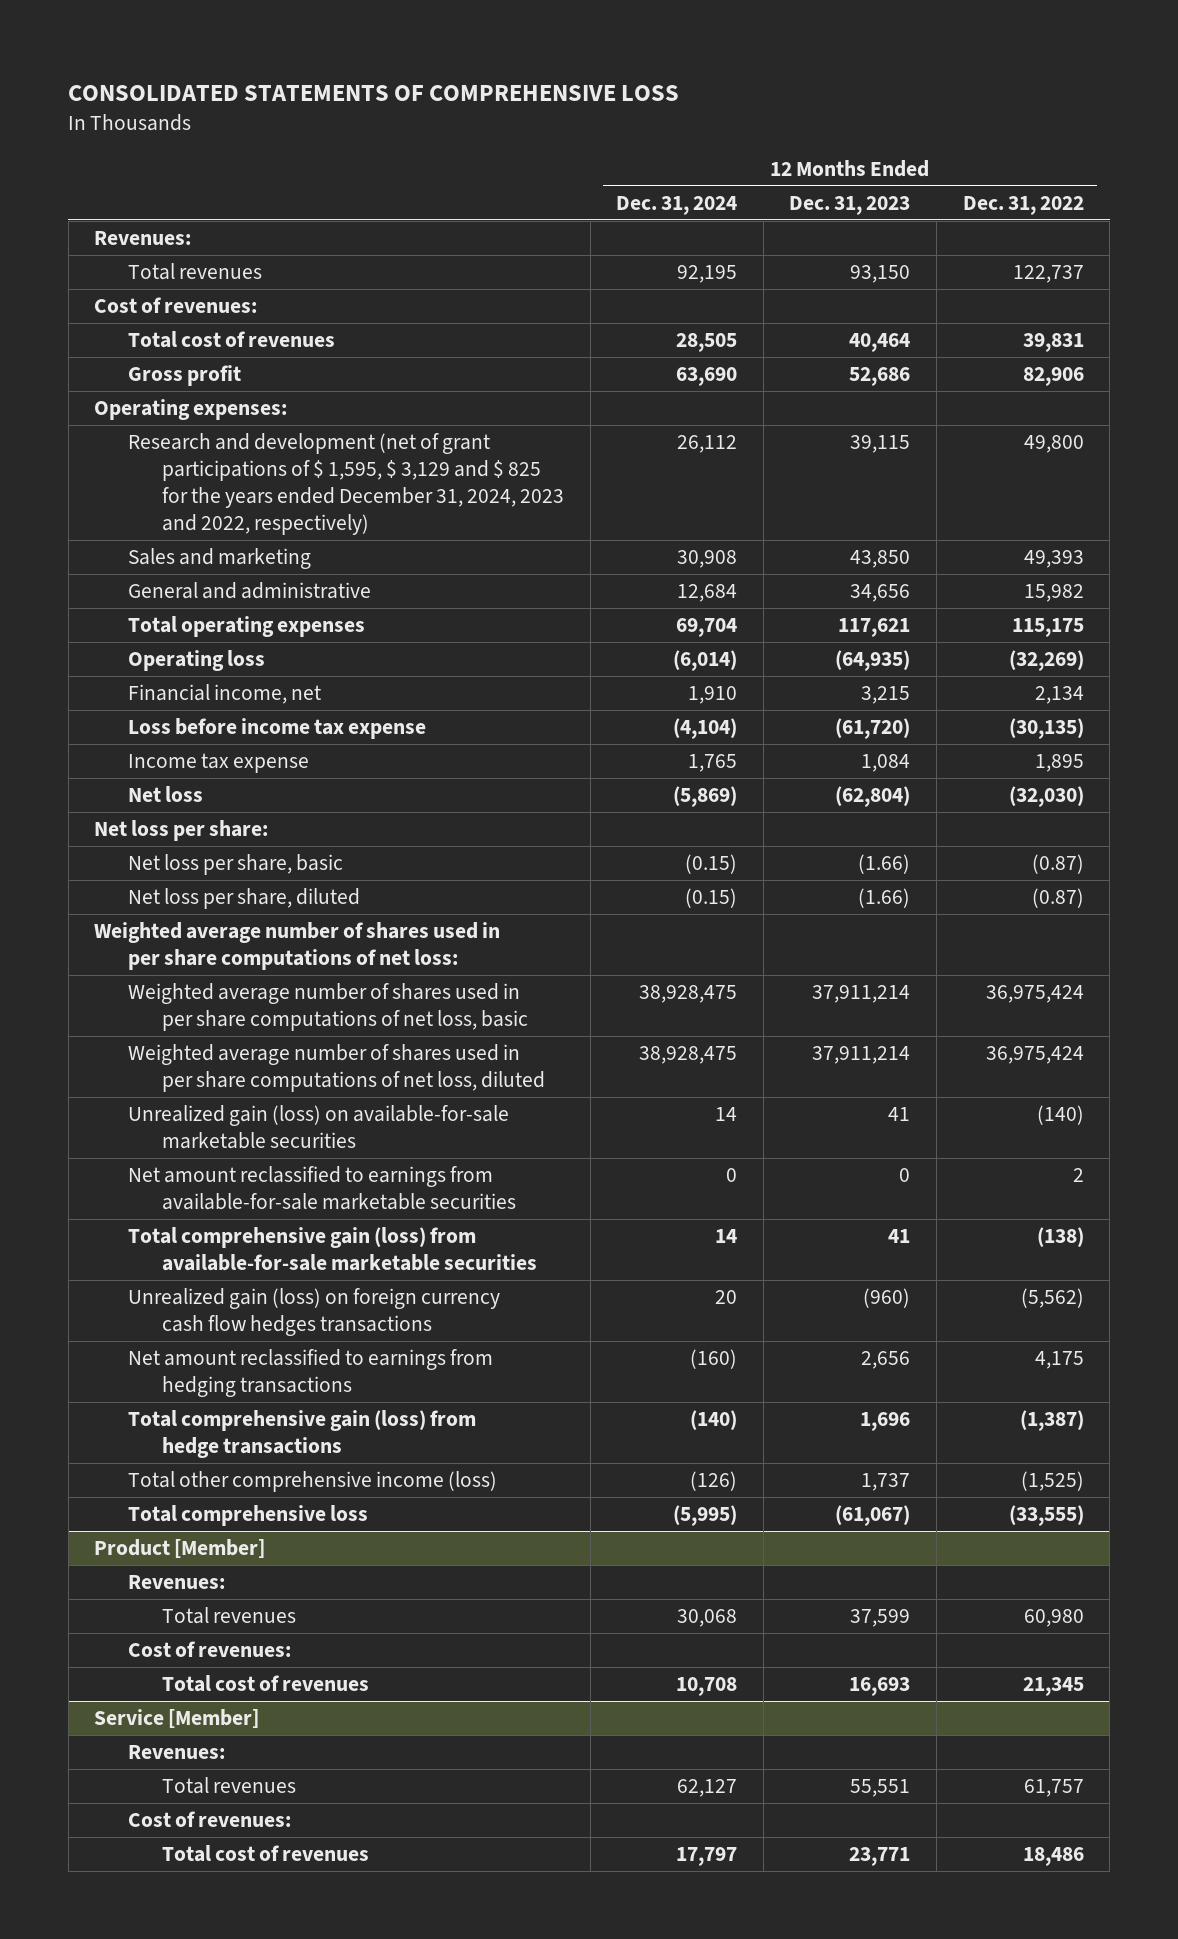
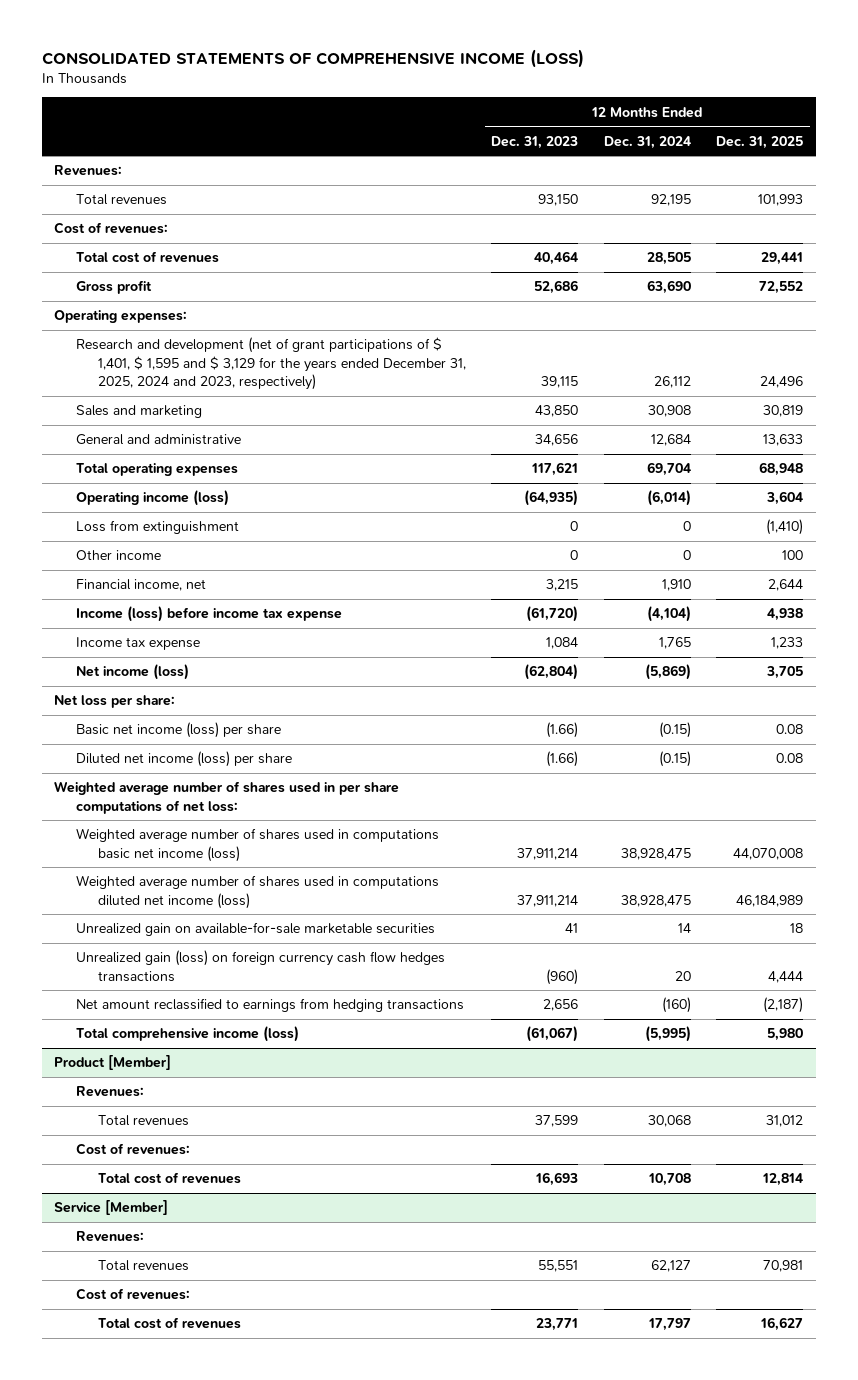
[68,85,680,102] CONSOLIDATED STATEMENTS OF COMPREHENSIVE LOSS -> [41,48,584,68] CONSOLIDATED STATEMENTS OF COMPREHENSIVE INCOME (LOSS)
[962,195,1084,215] Dec. 31, 2022 -> none
none -> [716,135,804,149] Dec. 31, 2025
[128,433,565,536] Research and development (net of grant participations of $ 1,595, $ 3,129 and $ 825 for the years ended December 31, 2024, 2023 and 2022, respectively) -> [76,337,466,391] Research and development (net of grant participations of $ 1,401, $ 1,595 and $ 3,129 for the years ended December 31, 2025, 2024 and 2023, respectively)
[128,650,266,672] Operating loss -> [76,490,230,507] Operating income (loss)
none -> [76,520,240,535] Loss from extinguishment
none -> [76,550,162,561] Other income
[128,718,427,740] Loss before income tax expense -> [76,606,343,623] Income (loss) before income tax expense
[128,786,204,803] Net loss -> [76,664,190,681] Net income (loss)
[128,854,344,876] Net loss per share, basic -> [76,722,282,739] Basic net income (loss) per share
[128,888,361,910] Net loss per share, diluted -> [76,751,293,768] Diluted net income (loss) per share
[128,1166,517,1211] Net amount reclassified to earnings from available-for-sale marketable securities -> none
[128,1227,538,1272] Total comprehensive gain (loss) from available-for-sale marketable securities -> none
[128,983,529,1032] Weighted average number of shares used in per share computations of net loss, basic -> [76,828,440,862] Weighted average number of shares used in computations basic net income (loss)
[128,1044,546,1093] Weighted average number of shares used in per share computations of net loss, diluted -> [76,875,440,909] Weighted average number of shares used in computations diluted net income (loss)
[128,1105,510,1150] Unrealized gain (loss) on available-for-sale marketable securities -> [76,922,436,937] Unrealized gain on available-for-sale marketable securities
[128,1410,477,1459] Total comprehensive gain (loss) from hedge transactions -> none
[128,1471,498,1493] Total other comprehensive income (loss) -> none
[128,1505,369,1527] Total comprehensive loss -> [76,1026,300,1043] Total comprehensive income (loss)

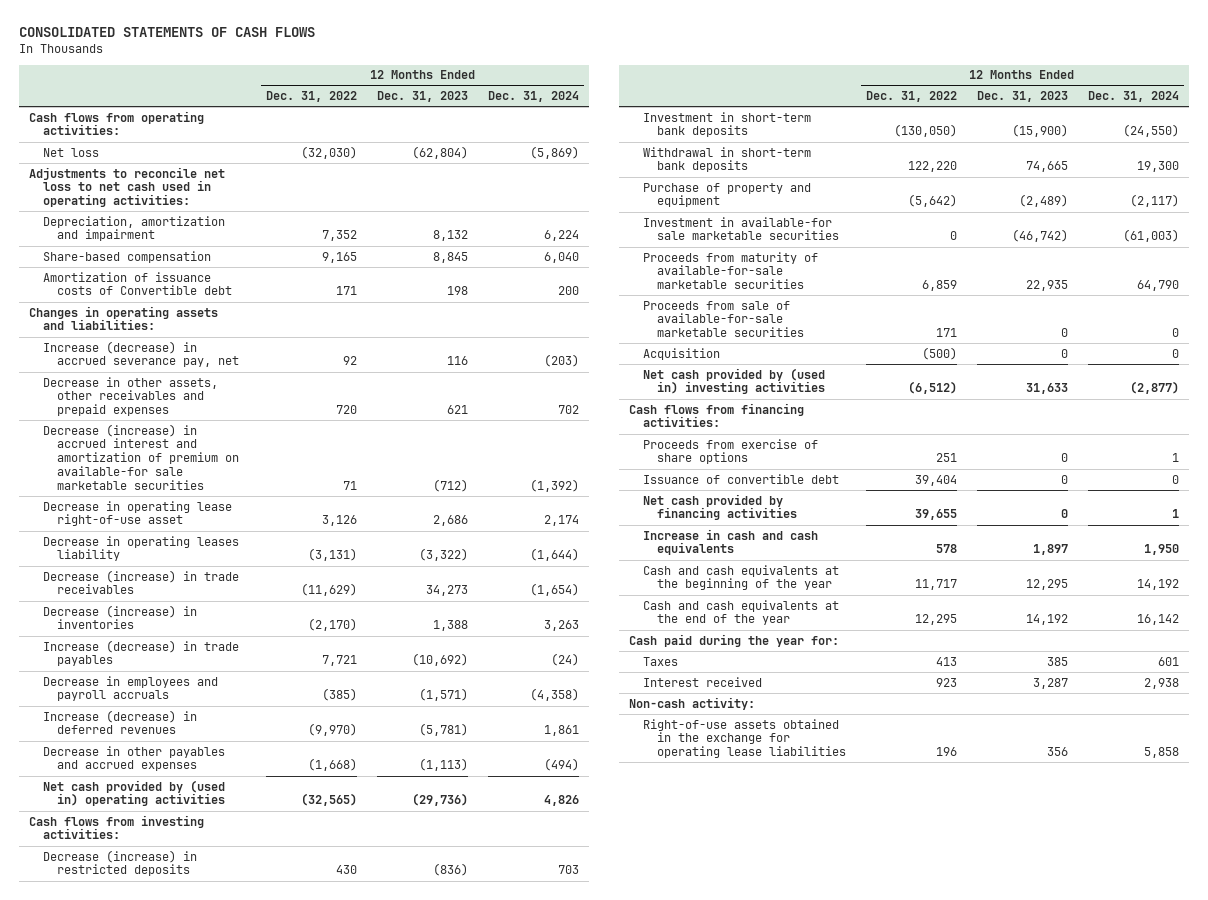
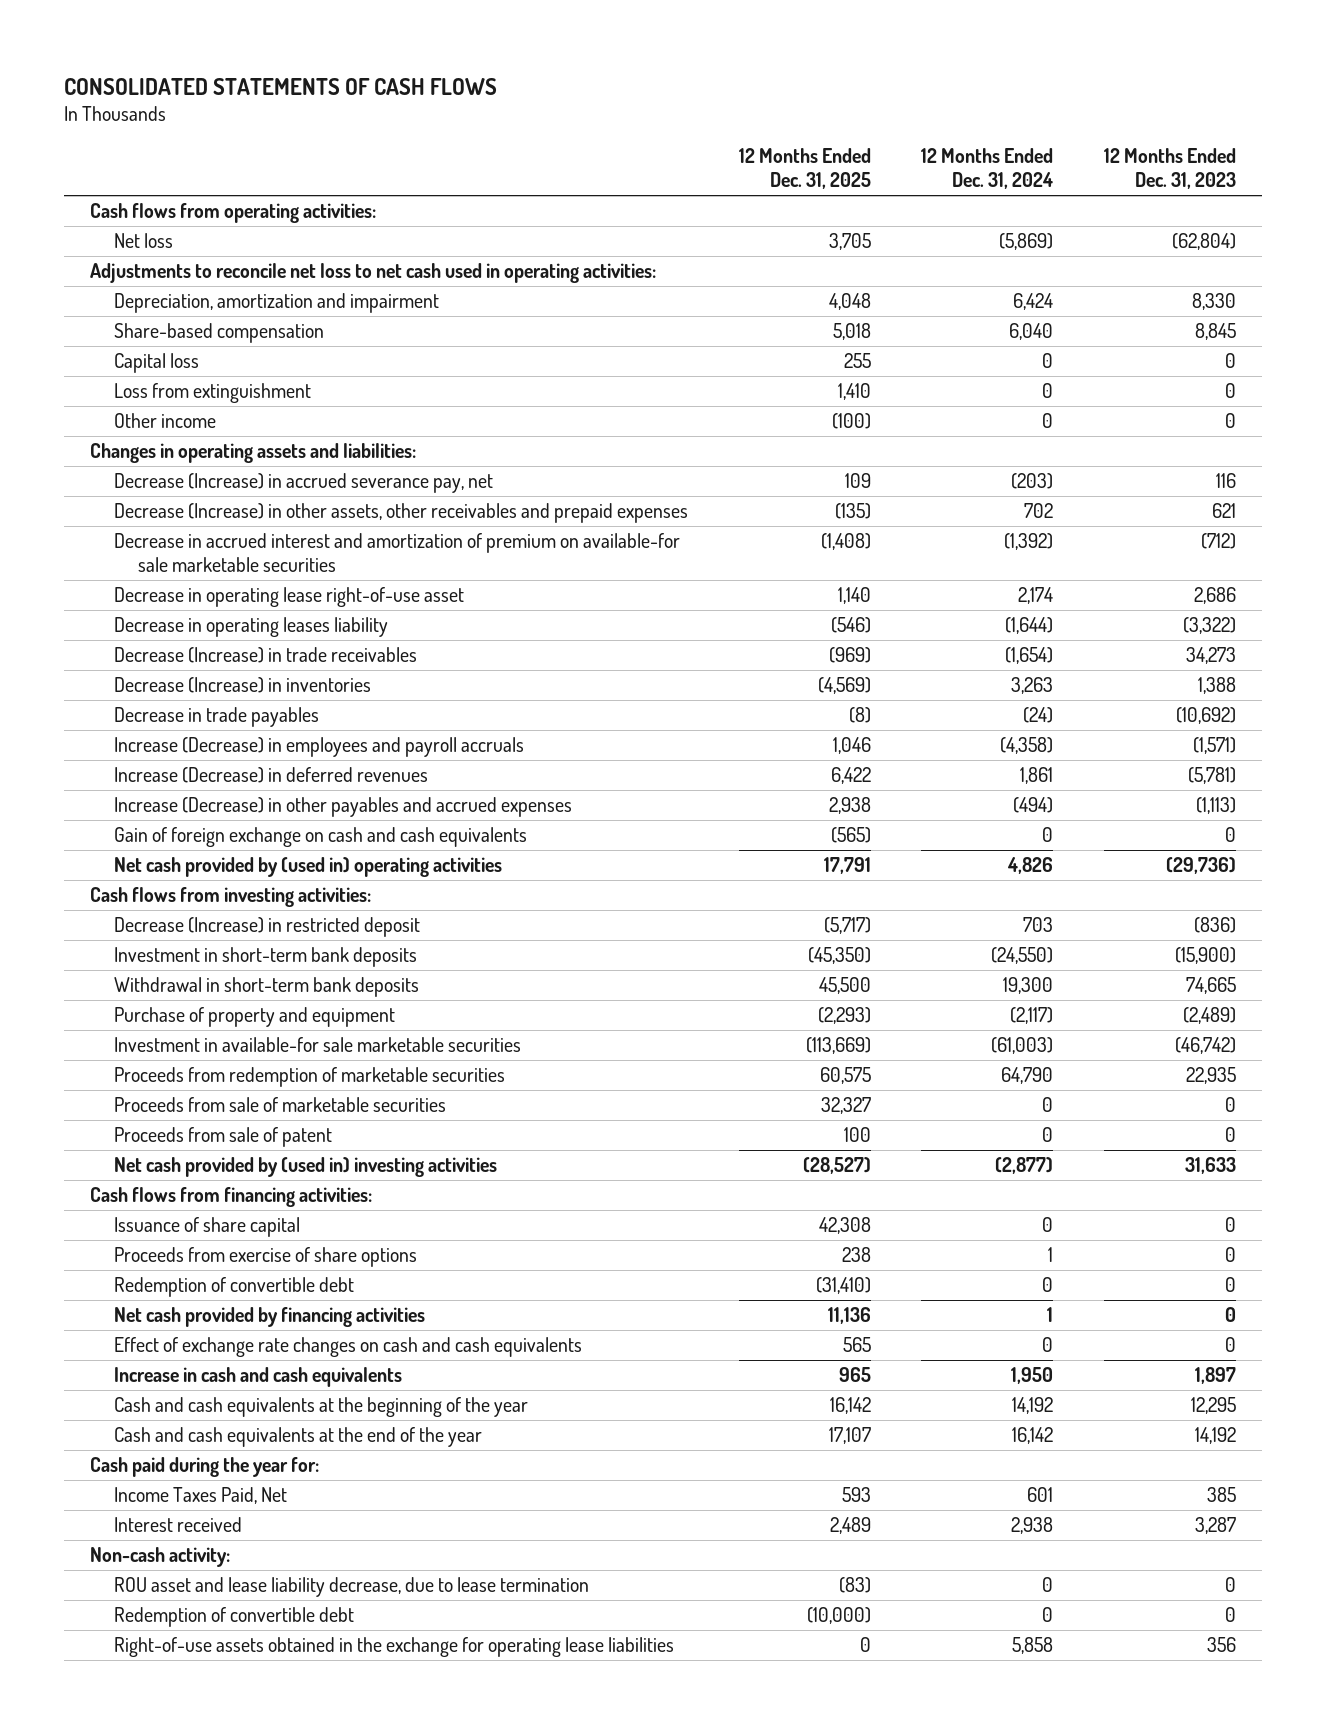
[266,90,358,102] Dec. 31, 2022 -> none
none -> [738,148,871,190] 12 Months Ended Dec. 31, 2025
[433,230,469,242] 8,132 -> [1192,293,1237,311] 8,330
[544,230,580,242] 6,224 -> [1013,293,1054,311] 6,424
[43,271,233,296] Amortization of issuance costs of Convertible debt -> none
none -> [113,353,199,374] Capital loss
none -> [113,383,311,404] Loss from extinguishment
none -> [113,413,216,429] Other income
[43,340,240,368] Increase (decrease) in accrued severance pay, net -> [113,473,493,494] Decrease (Increase) in accrued severance pay, net
[43,376,219,417] Decrease in other assets, other receivables and prepaid expenses -> [113,503,688,524] Decrease (Increase) in other assets, other receivables and prepaid expenses
[43,423,240,491] Decrease (increase) in accrued interest and amortization of premium on available-for sale marketable securities -> [113,533,680,573] Decrease in accrued interest and amortization of premium on available-for sale marketable securities
[43,569,240,595] Decrease (increase) in trade receivables -> [113,647,417,664] Decrease (Increase) in trade receivables
[43,604,198,630] Decrease (increase) in inventories -> [113,677,371,694] Decrease (Increase) in inventories
[43,639,240,667] Increase (decrease) in trade payables -> [113,707,319,728] Decrease in trade payables
[43,675,219,702] Decrease in employees and payroll accruals -> [113,737,524,758] Increase (Decrease) in employees and payroll accruals
[43,709,198,735] Increase (decrease) in deferred revenues -> [113,767,428,784] Increase (Decrease) in deferred revenues
[43,745,226,772] Decrease in other payables and accrued expenses -> [113,797,572,818] Increase (Decrease) in other payables and accrued expenses
none -> [113,827,527,848] Gain of foreign exchange on cash and cash equivalents
[43,849,198,877] Decrease (increase) in restricted deposits -> [113,917,420,938] Decrease (Increase) in restricted deposit
[642,347,720,360] Acquisition -> none
[642,251,818,290] Proceeds from maturity of available-for-sale marketable securities -> [113,1067,505,1088] Proceeds from redemption of marketable securities
[642,300,804,338] Proceeds from sale of available-for-sale marketable securities -> [113,1097,446,1113] Proceeds from sale of marketable securities
none -> [113,1127,332,1148] Proceeds from sale of patent
none -> [113,1217,300,1238] Issuance of share capital
[642,473,839,484] Issuance of convertible debt -> [113,1277,354,1298] Redemption of convertible debt
none -> [113,1337,582,1358] Effect of exchange rate changes on cash and cash equivalents
[642,656,678,666] Taxes -> [113,1487,287,1505] Income Taxes Paid, Net
none -> [113,1577,589,1598] ROU asset and lease liability decrease, due to lease termination
none -> [113,1607,354,1628] Redemption of convertible debt

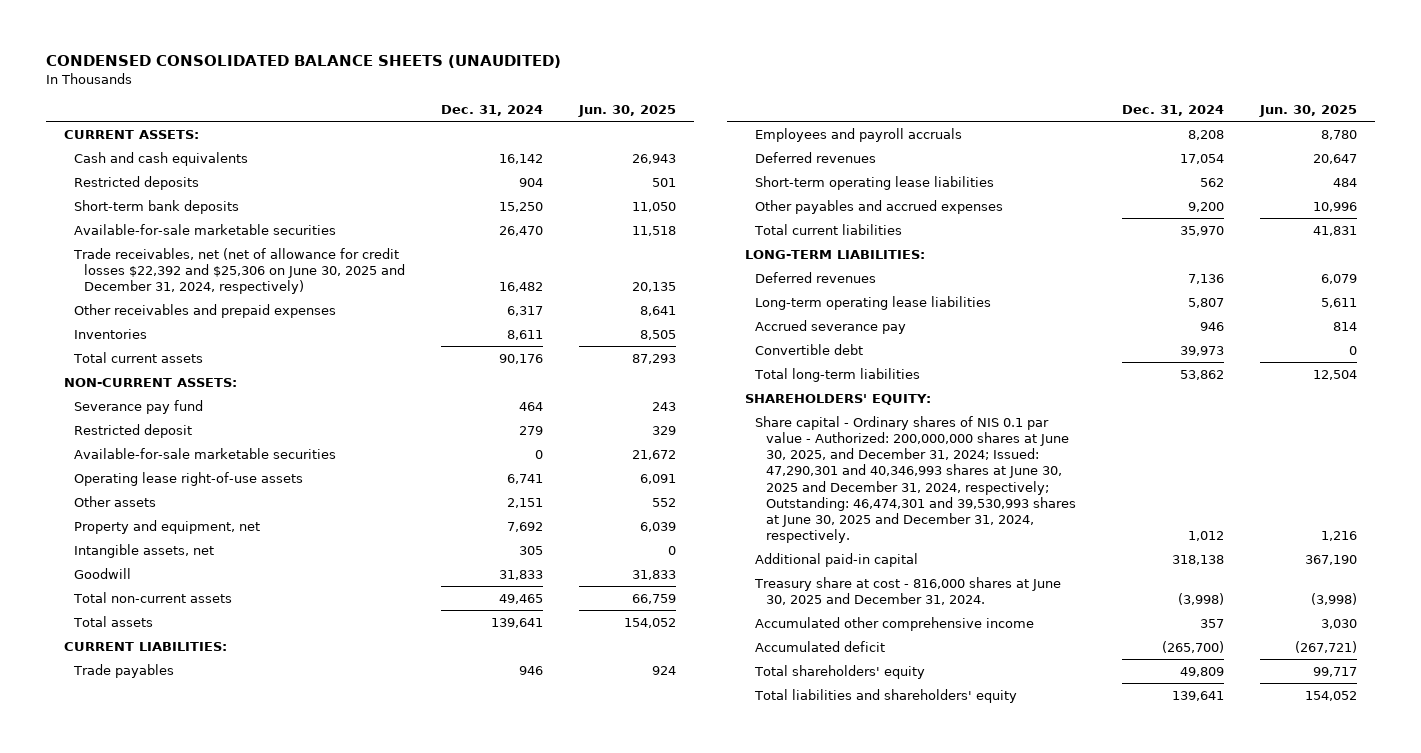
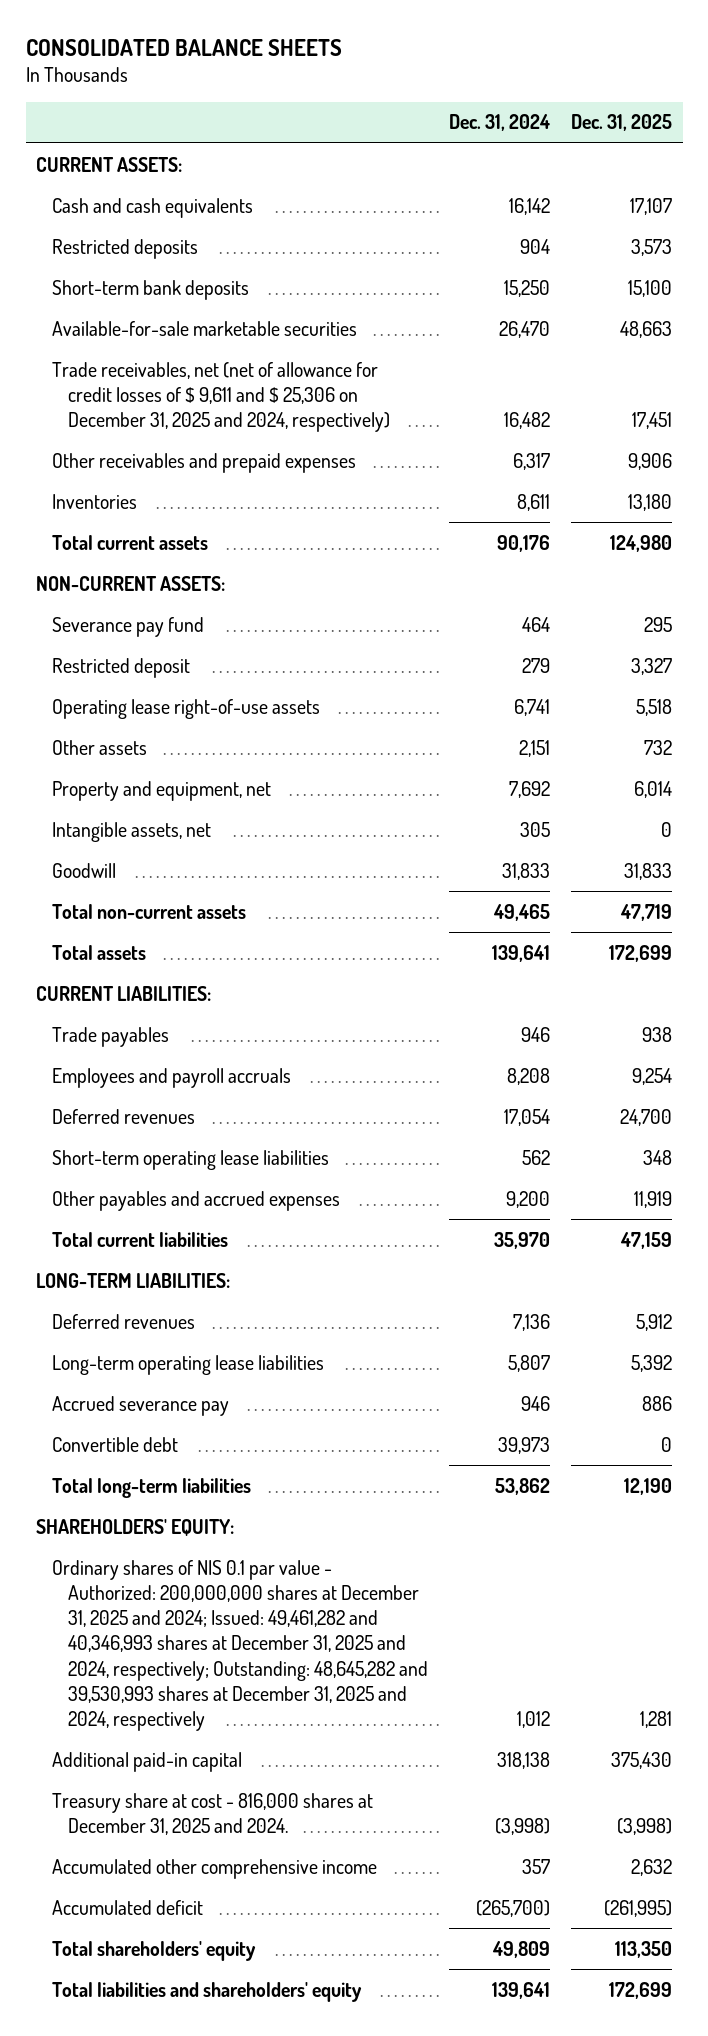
[45,55,561,69] CONDENSED CONSOLIDATED BALANCE SHEETS (UNAUDITED) -> [25,39,342,57] CONSOLIDATED BALANCE SHEETS
[578,105,677,118] Jun. 30, 2025 -> none
none -> [571,114,673,132] Dec. 31, 2025
[73,247,406,295] Trade receivables, net (net of allowance for credit losses $22,392 and $25,306 on June 30, 2025 and December 31, 2024, respectively) -> [52,361,391,433] Trade receivables, net (net of allowance for credit losses of $ 9,611 and $ 25,306 on December 31, 2025 and 2024, respectively)
[74,447,337,459] Available-for-sale marketable securities -> none
[755,415,1076,544] Share capital - Ordinary shares of NIS 0.1 par value - Authorized: 200,000,000 shares at June 30, 2025, and December 31, 2024; Issued: 47,290,301 and 40,346,993 shares at June 30, 2025 and December 31, 2024, respectively; Outstanding: 46,474,301 and 39,530,993 shares at June 30, 2025 and December 31, 2024, respectively. -> [52,1559,429,1732] Ordinary shares of NIS 0.1 par value - Authorized: 200,000,000 shares at December 31, 2025 and 2024; Issued: 49,461,282 and 40,346,993 shares at December 31, 2025 and 2024, respectively; Outstanding: 48,645,282 and 39,530,993 shares at December 31, 2025 and 2024, respectively
[754,576,1062,605] Treasury share at cost - 816,000 shares at June 30, 2025 and December 31, 2024. -> [52,1792,374,1835] Treasury share at cost - 816,000 shares at December 31, 2025 and 2024.

